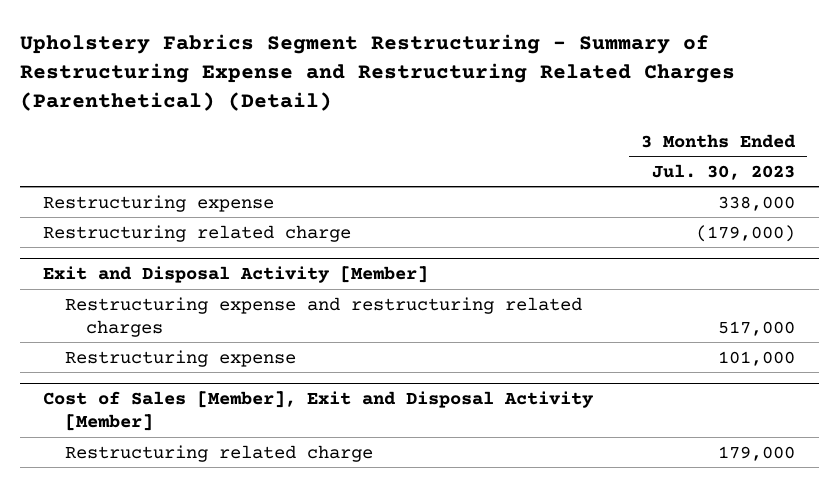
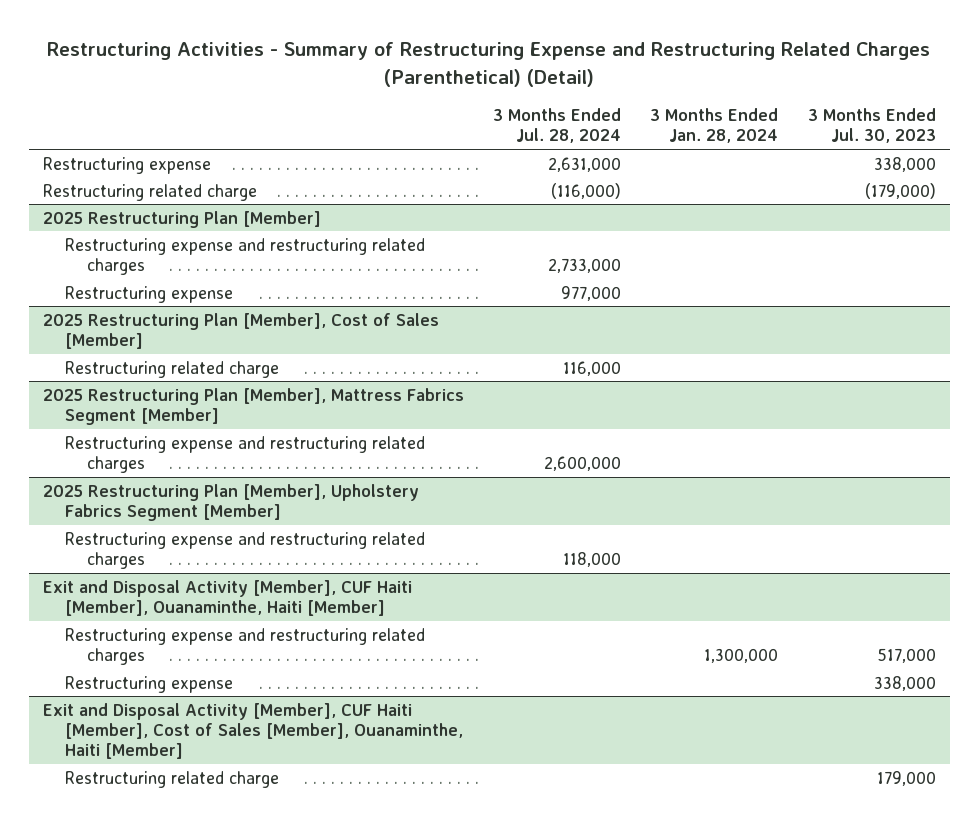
[19,33,735,112] Upholstery Fabrics Segment Restructuring - Summary of Restructuring Expense and Restructuring Related Charges (Parenthetical) (Detail) -> [47,42,931,87] Restructuring Activities - Summary of Restructuring Expense and Restructuring Related Charges (Parenthetical) (Detail)
none -> [493,108,622,144] 3 Months Ended Jul. 28, 2024
none -> [650,108,779,144] 3 Months Ended Jan. 28, 2024
none -> [43,210,322,228] 2025 Restructuring Plan [Member]
none -> [64,237,425,276] Restructuring expense and restructuring related charges
none -> [64,285,233,303] Restructuring expense
none -> [43,312,440,350] 2025 Restructuring Plan [Member], Cost of Sales [Member]
none -> [64,360,279,378] Restructuring related charge
none -> [43,387,465,426] 2025 Restructuring Plan [Member], Mattress Fabrics Segment [Member]
none -> [64,435,425,474] Restructuring expense and restructuring related charges
none -> [43,483,420,522] 2025 Restructuring Plan [Member], Upholstery Fabrics Segment [Member]
none -> [64,531,425,570] Restructuring expense and restructuring related charges
[43,266,429,284] Exit and Disposal Activity [Member] -> [43,579,413,617] Exit and Disposal Activity [Member], CUF Haiti [Member], Ouanaminthe, Haiti [Member]
[718,350,796,366] 101,000 -> [873,675,936,691] 338,000
[43,391,595,432] Cost of Sales [Member], Exit and Disposal Activity [Member] -> [43,702,463,760] Exit and Disposal Activity [Member], CUF Haiti [Member], Cost of Sales [Member], Ouanaminthe, Haiti [Member]

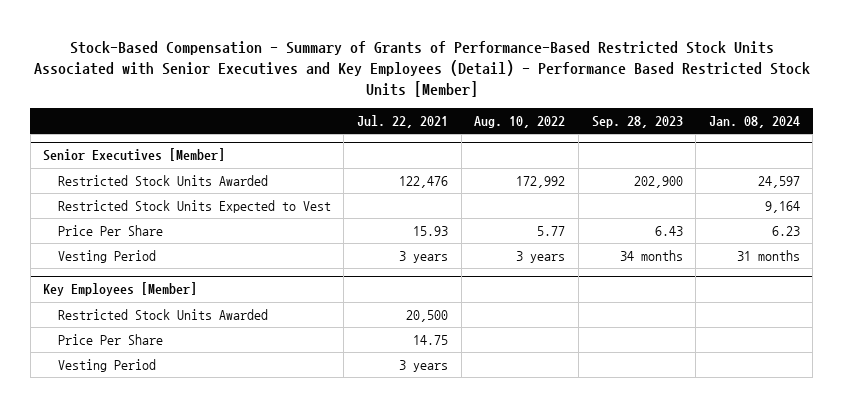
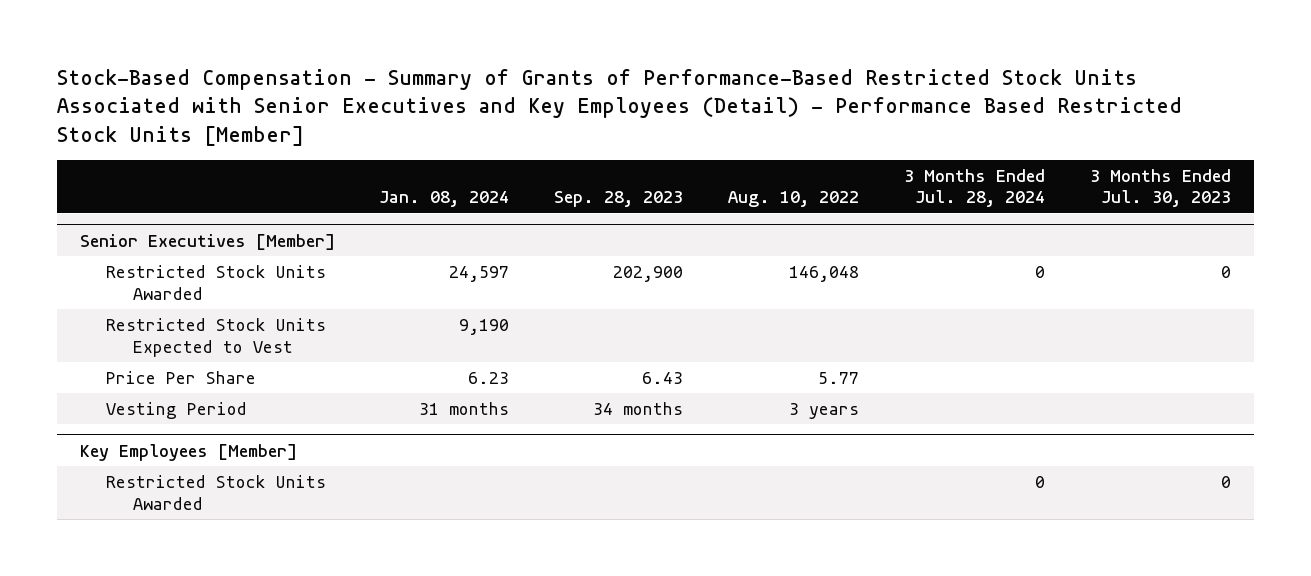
[356,115,448,129] Jul. 22, 2021 -> none
none -> [904,168,1046,208] 3 Months Ended Jul. 28, 2024
none -> [1090,168,1232,208] 3 Months Ended Jul. 30, 2023
[516,176,566,189] 172,992 -> [789,265,860,282] 146,048
[764,201,800,214] 9,164 -> [459,318,510,335] 9,190
[57,334,163,346] Price Per Share -> none
[57,359,156,373] Vesting Period -> none

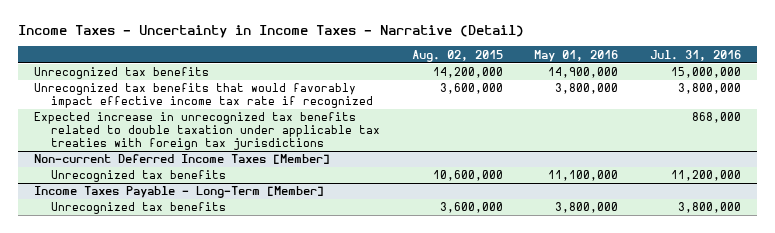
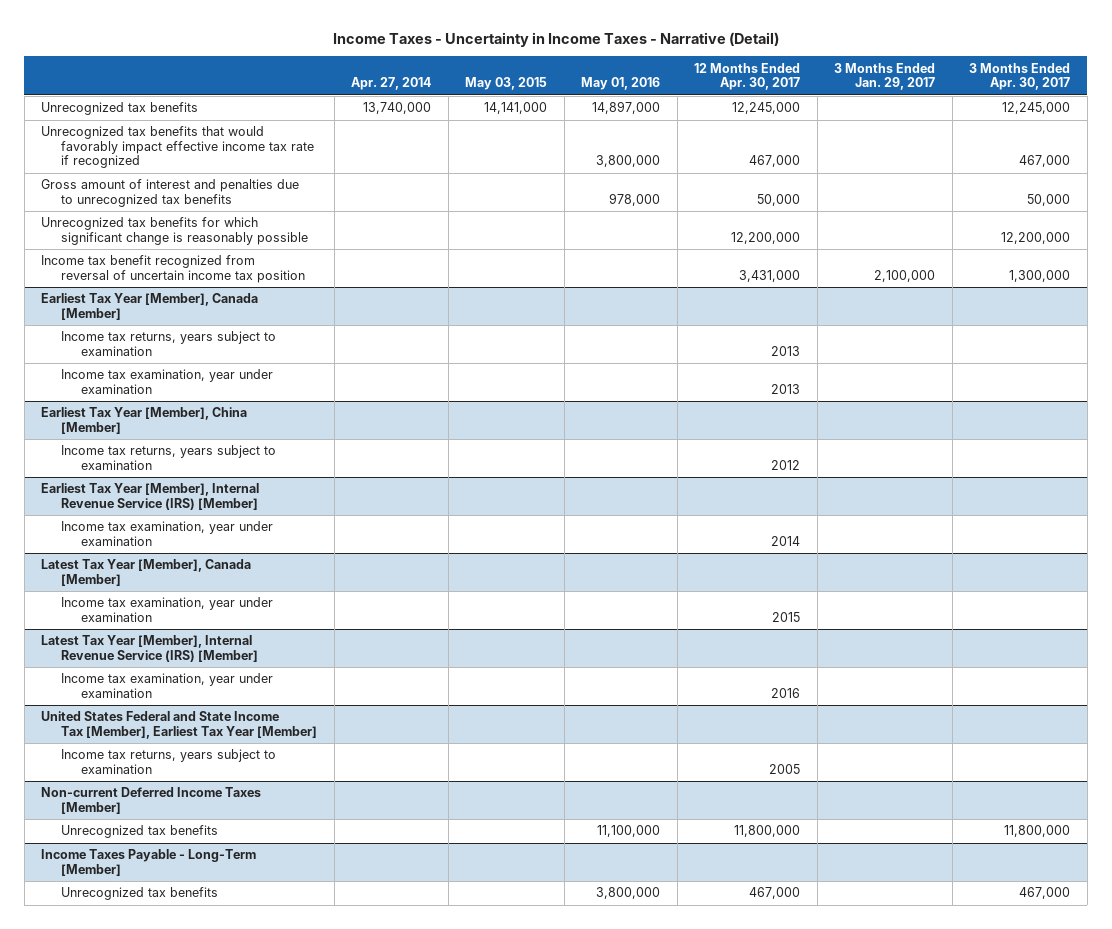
[411,49,503,62] Aug. 02, 2015 -> none
[649,49,741,61] Jul. 31, 2016 -> none
none -> [351,77,432,91] Apr. 27, 2014
none -> [465,77,548,91] May 03, 2015
none -> [694,62,801,91] 12 Months Ended Apr. 30, 2017
none -> [834,62,936,91] 3 Months Ended Jan. 29, 2017
none -> [969,62,1071,91] 3 Months Ended Apr. 30, 2017
[548,67,619,79] 14,900,000 -> [592,101,661,115] 14,897,000
none -> [41,179,300,207] Gross amount of interest and penalties due to unrecognized tax benefits
[33,112,380,151] Expected increase in unrecognized tax benefits related to double taxation under applicable tax treaties with foreign tax jurisdictions -> [41,217,309,245] Unrecognized tax benefits for which significant change is reasonably possible
none -> [41,255,306,283] Income tax benefit recognized from reversal of uncertain income tax position
none -> [41,293,259,320] Earliest Tax Year [Member], Canada [Member]
none -> [61,331,277,356] Income tax returns, years subject to examination
none -> [61,369,274,394] Income tax examination, year under examination
none -> [41,407,248,434] Earliest Tax Year [Member], China [Member]
none -> [61,445,277,470] Income tax returns, years subject to examination
none -> [41,483,260,510] Earliest Tax Year [Member], Internal Revenue Service (IRS) [Member]
none -> [61,521,274,546] Income tax examination, year under examination
none -> [41,559,252,586] Latest Tax Year [Member], Canada [Member]
none -> [61,597,274,622] Income tax examination, year under examination
none -> [41,635,259,662] Latest Tax Year [Member], Internal Revenue Service (IRS) [Member]
none -> [61,673,274,698] Income tax examination, year under examination
none -> [41,711,318,739] United States Federal and State Income Tax [Member], Earliest Tax Year [Member]
none -> [61,749,277,774] Income tax returns, years subject to examination

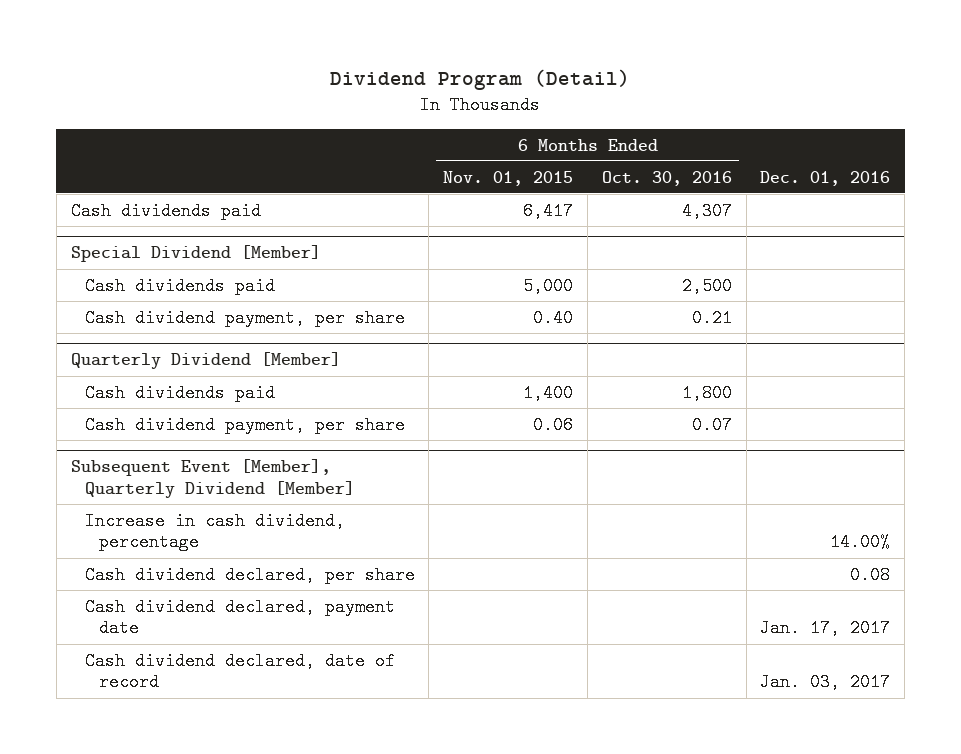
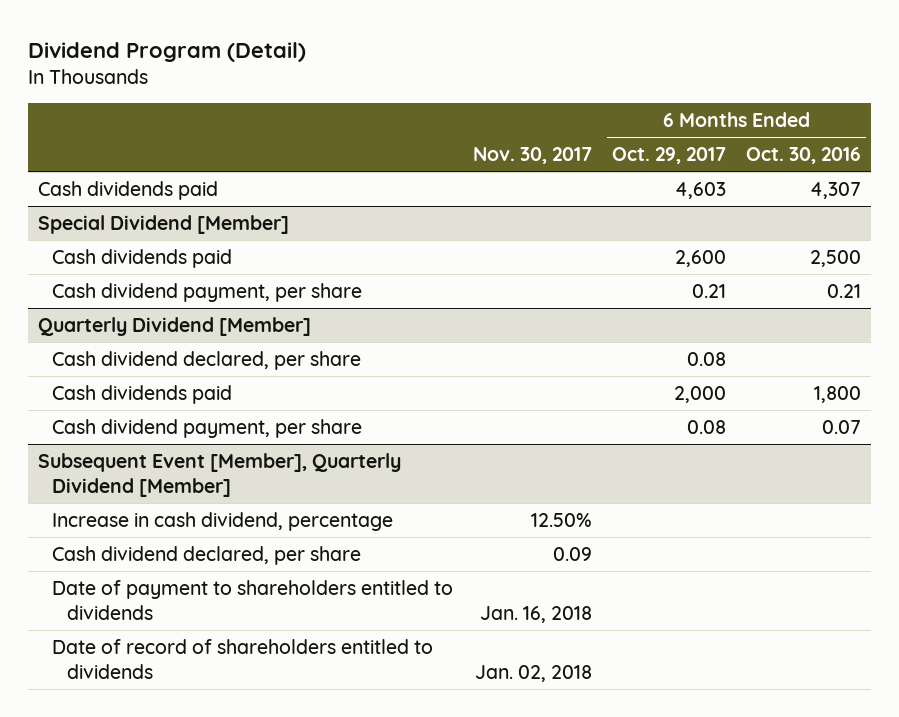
[443,170,574,186] Nov. 01, 2015 -> none
[760,170,891,186] Dec. 01, 2016 -> none
none -> [473,147,593,165] Nov. 30, 2017
none -> [612,147,727,165] Oct. 29, 2017
none -> [52,350,362,370] Cash dividend declared, per share
[84,597,395,638] Cash dividend declared, payment date -> [52,579,454,620] Date of payment to shareholders entitled to dividends
[84,651,395,692] Cash dividend declared, date of record -> [52,638,434,679] Date of record of shareholders entitled to dividends

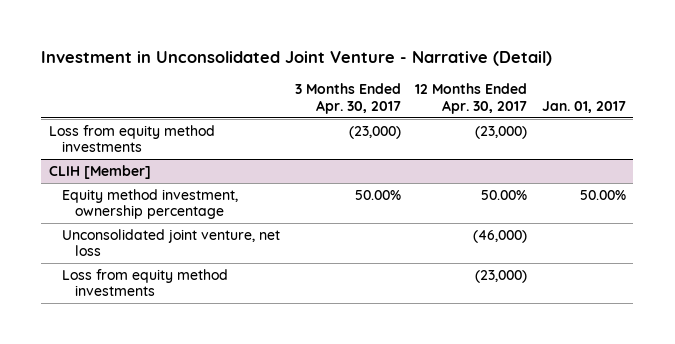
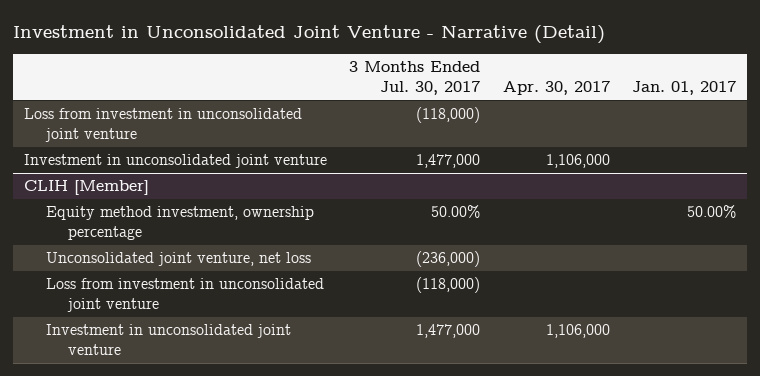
[294,83,401,114] 3 Months Ended Apr. 30, 2017 -> none
[415,83,528,114] 12 Months Ended Apr. 30, 2017 -> none
none -> [349,61,481,96] 3 Months Ended Jul. 30, 2017
none -> [502,81,610,96] Apr. 30, 2017
[48,124,215,153] Loss from equity method investments -> [24,108,303,143] Loss from investment in unconsolidated joint venture
none -> [24,154,328,169] Investment in unconsolidated joint venture
[61,268,228,297] Loss from equity method investments -> [46,278,325,313] Loss from investment in unconsolidated joint venture
none -> [46,324,292,356] Investment in unconsolidated joint venture

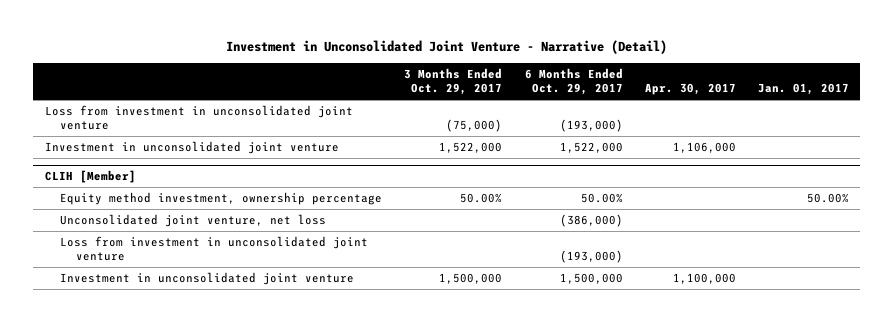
[349,61,481,96] 3 Months Ended Jul. 30, 2017 -> none
none -> [404,67,503,95] 3 Months Ended Oct. 29, 2017
none -> [524,67,623,95] 6 Months Ended Oct. 29, 2017
[545,324,610,339] 1,106,000 -> [672,273,736,285] 1,100,000

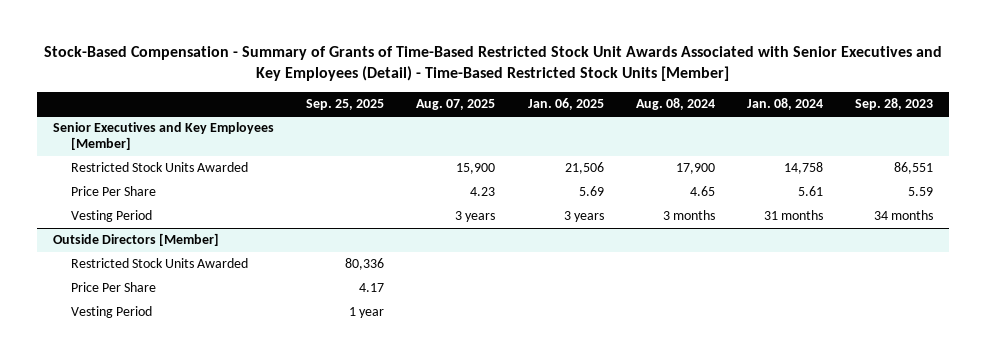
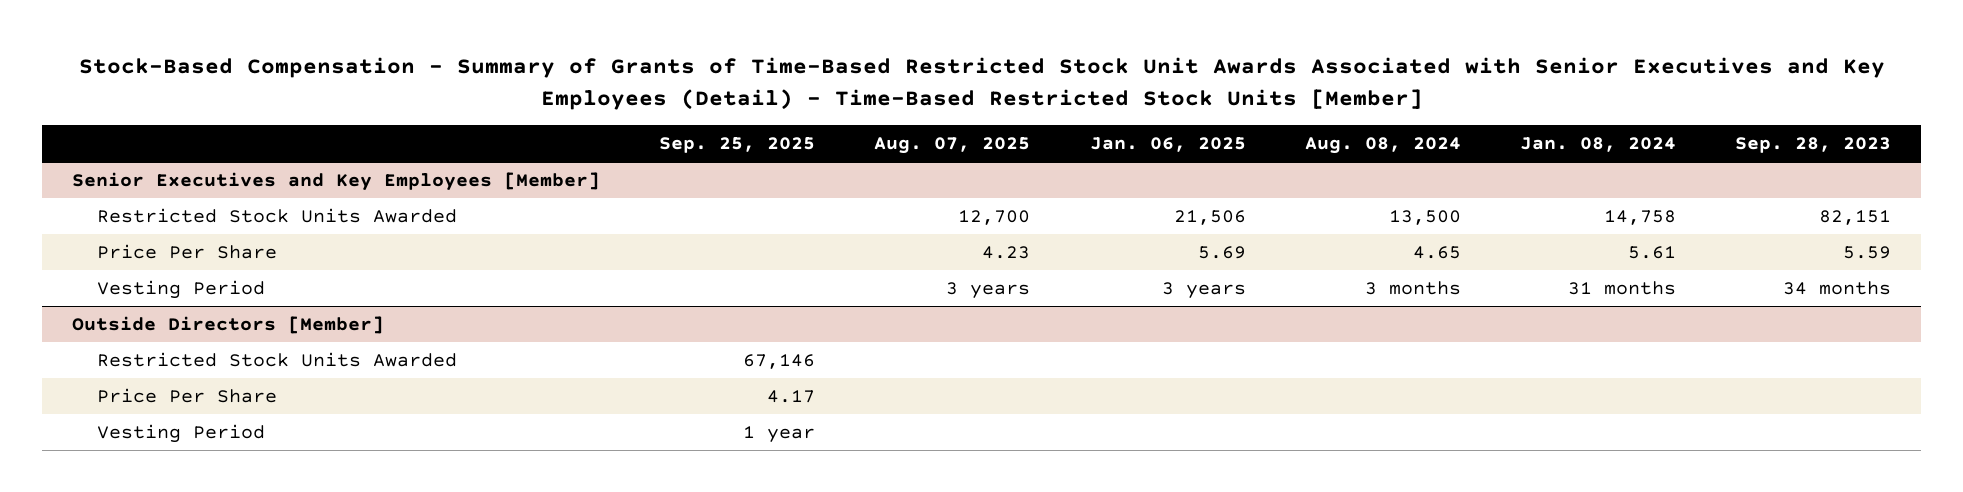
[456,163,496,175] 15,900 -> [958,210,1031,226] 12,700
[675,163,715,175] 17,900 -> [1388,210,1461,226] 13,500
[894,162,934,175] 86,551 -> [1819,210,1892,226] 82,151
[345,258,385,271] 80,336 -> [742,354,815,370] 67,146

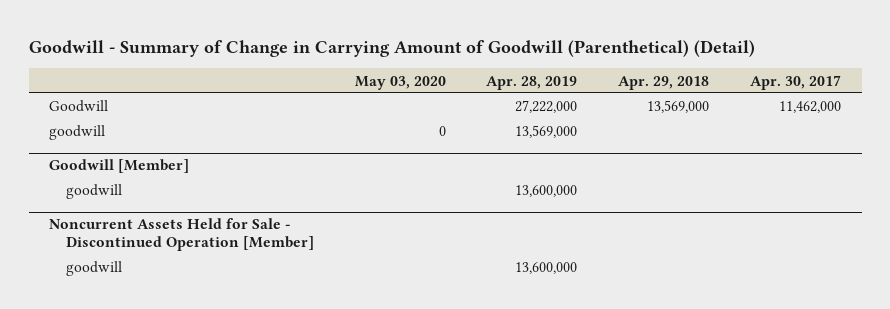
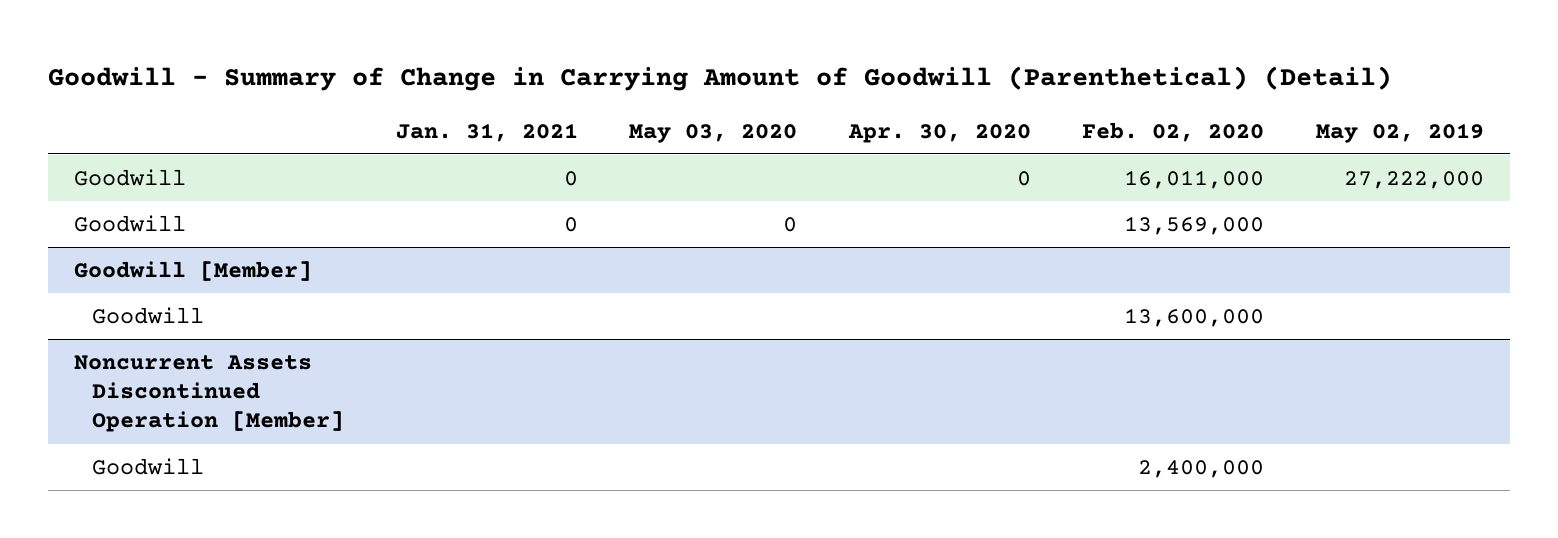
[486,75,578,90] Apr. 28, 2019 -> none
[618,75,710,90] Apr. 29, 2018 -> none
[750,74,842,90] Apr. 30, 2017 -> none
none -> [395,122,578,142] Jan. 31, 2021
none -> [847,123,1031,143] Apr. 30, 2020
none -> [1082,121,1265,142] Feb. 02, 2020
none -> [1316,122,1485,143] May 02, 2019
[49,125,106,141] goodwill -> [74,214,187,232] Goodwill
[49,218,314,252] Noncurrent Assets Held for Sale - Discontinued Operation [Member] -> none
[65,261,122,277] goodwill -> none
[65,184,122,200] goodwill -> [91,306,204,324] Goodwill
none -> [74,354,344,433] Noncurrent Assets Discontinued Operation [Member]
none -> [91,457,204,475] Goodwill

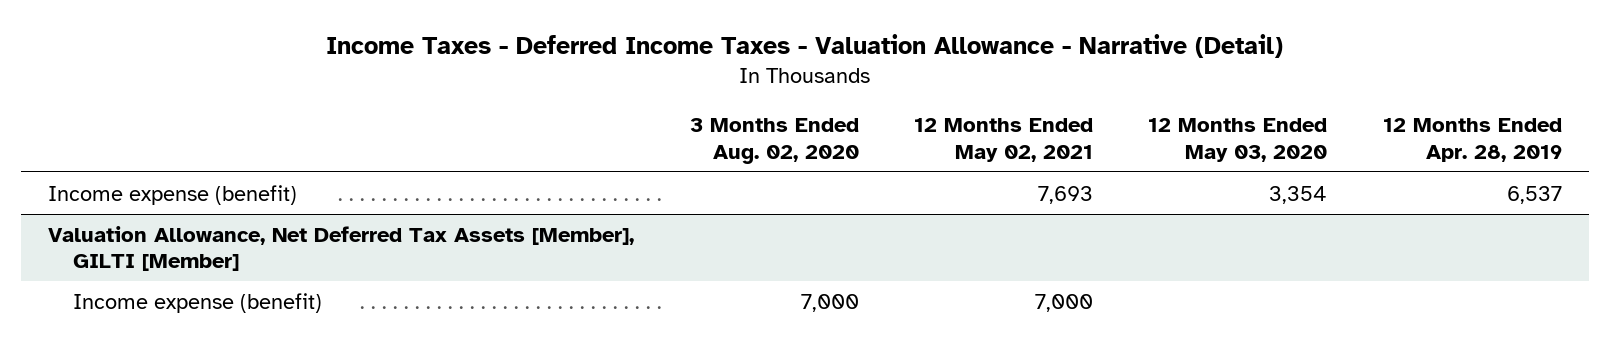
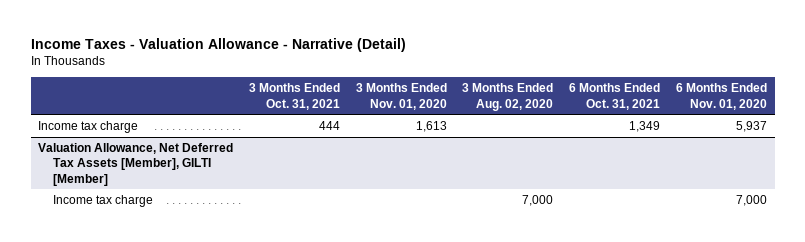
[325,34,1283,59] Income Taxes - Deferred Income Taxes - Valuation Allowance - Narrative (Detail) -> [30,38,406,53] Income Taxes - Valuation Allowance - Narrative (Detail)
[913,118,1093,162] 12 Months Ended May 02, 2021 -> none
[1148,118,1328,162] 12 Months Ended May 03, 2020 -> none
[1382,118,1562,162] 12 Months Ended Apr. 28, 2019 -> none
none -> [249,83,341,110] 3 Months Ended Oct. 31, 2021
none -> [355,83,447,110] 3 Months Ended Nov. 01, 2020
none -> [569,83,661,110] 6 Months Ended Oct. 31, 2021
none -> [675,83,767,110] 6 Months Ended Nov. 01, 2020
[48,184,298,205] Income expense (benefit) -> [38,120,139,133] Income tax charge
[73,292,323,313] Income expense (benefit) -> [52,194,153,207] Income tax charge

